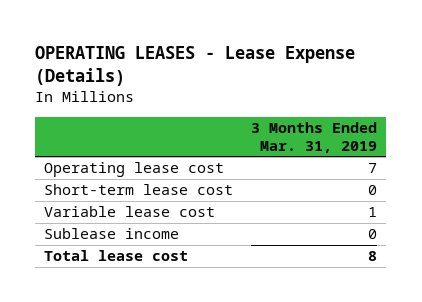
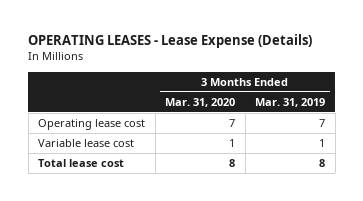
none -> [165,97,236,107] Mar. 31, 2020
[44,184,234,196] Short-term lease cost -> none
[44,228,180,240] Sublease income -> none

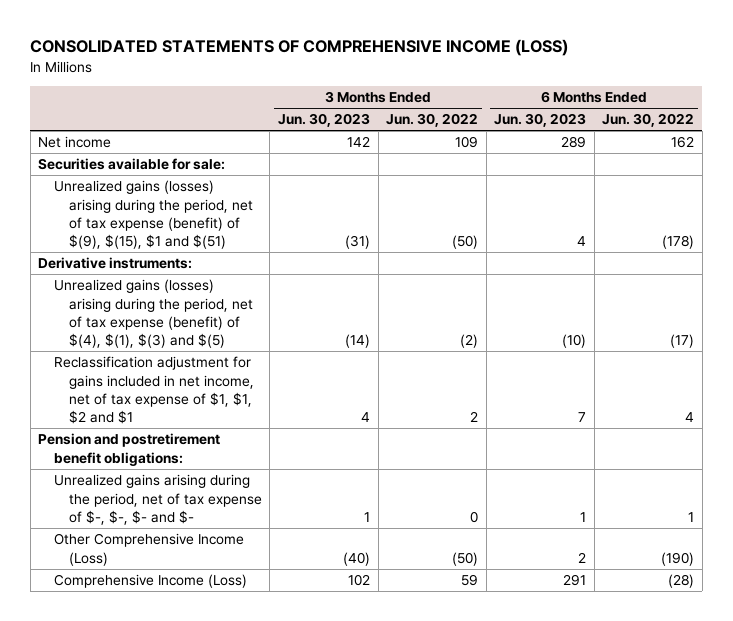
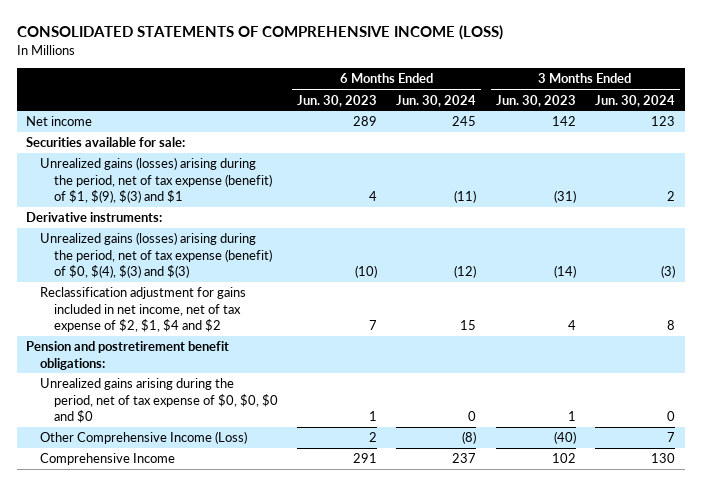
[386,113,479,128] Jun. 30, 2022 -> none
[602,113,695,128] Jun. 30, 2022 -> none
none -> [396,94,477,107] Jun. 30, 2024
none -> [594,94,675,107] Jun. 30, 2024
[53,180,253,250] Unrealized gains (losses) arising during the period, net of tax expense (benefit) of $(9), $(15), $1 and $(51) -> [40,157,272,203] Unrealized gains (losses) arising during the period, net of tax expense (benefit) of $1, $(9), $(3) and $1
[53,279,253,349] Unrealized gains (losses) arising during the period, net of tax expense (benefit) of $(4), $(1), $(3) and $(5) -> [40,232,272,278] Unrealized gains (losses) arising during the period, net of tax expense (benefit) of $0, $(4), $(3) and $(3)
[53,356,254,425] Reclassification adjustment for gains included in net income, net of tax expense of $1, $1, $2 and $1 -> [40,287,247,332] Reclassification adjustment for gains included in net income, net of tax expense of $2, $1, $4 and $2
[53,474,262,525] Unrealized gains arising during the period, net of tax expense of $-, $-, $- and $- -> [40,378,278,423] Unrealized gains arising during the period, net of tax expense of $0, $0, $0 and $0
[53,574,247,589] Comprehensive Income (Loss) -> [40,453,176,466] Comprehensive Income

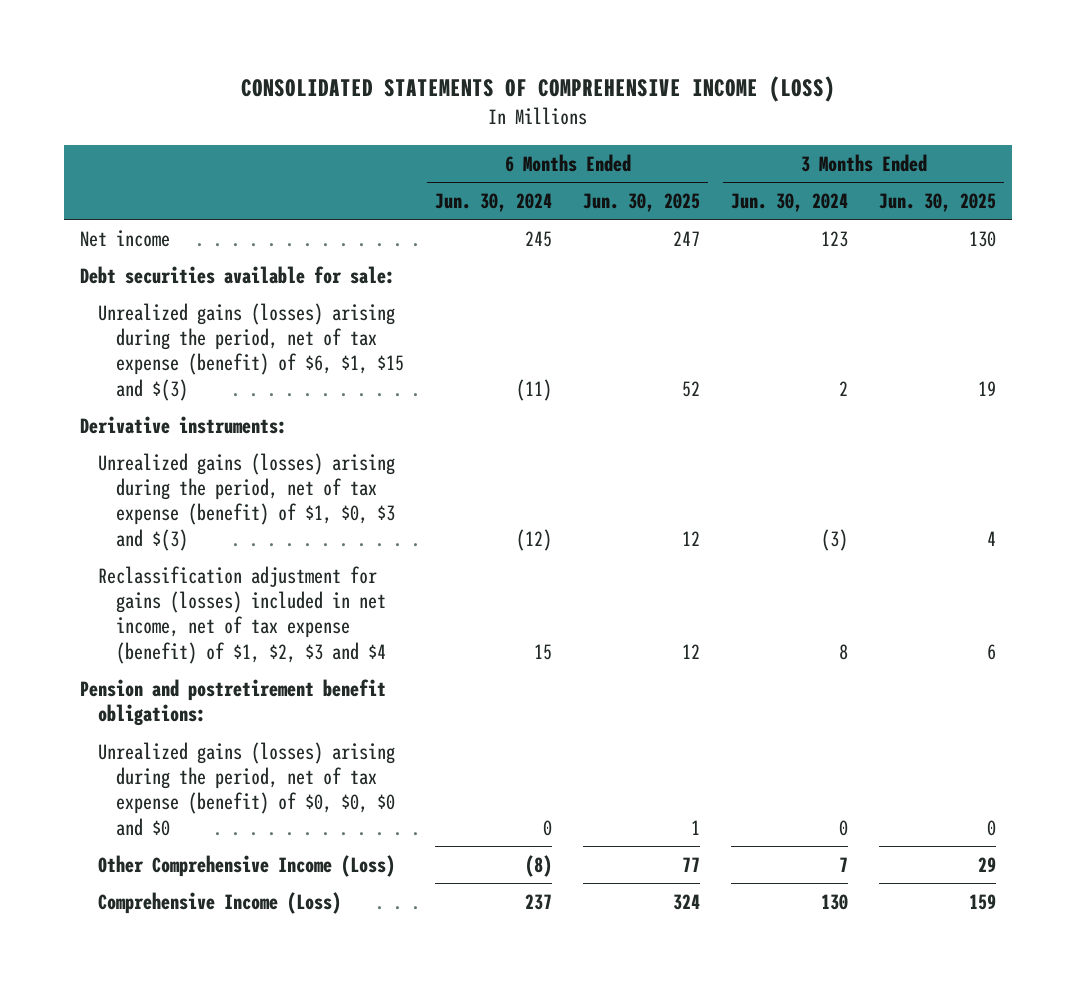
[297,94,378,107] Jun. 30, 2023 -> none
[495,94,576,107] Jun. 30, 2023 -> none
none -> [583,192,701,212] Jun. 30, 2025
none -> [879,192,997,212] Jun. 30, 2025
[26,137,186,148] Securities available for sale: -> [79,265,395,284] Debt securities available for sale:
[40,157,272,203] Unrealized gains (losses) arising during the period, net of tax expense (benefit) of $1, $(9), $(3) and $1 -> [97,302,404,401] Unrealized gains (losses) arising during the period, net of tax expense (benefit) of $6, $1, $15 and $(3)
[40,232,272,278] Unrealized gains (losses) arising during the period, net of tax expense (benefit) of $0, $(4), $(3) and $(3) -> [97,452,395,551] Unrealized gains (losses) arising during the period, net of tax expense (benefit) of $1, $0, $3 and $(3)
[40,287,247,332] Reclassification adjustment for gains included in net income, net of tax expense of $2, $1, $4 and $2 -> [97,565,386,664] Reclassification adjustment for gains (losses) included in net income, net of tax expense (benefit) of $1, $2, $3 and $4
[40,378,278,423] Unrealized gains arising during the period, net of tax expense of $0, $0, $0 and $0 -> [97,741,395,836] Unrealized gains (losses) arising during the period, net of tax expense (benefit) of $0, $0, $0 and $0
[40,453,176,466] Comprehensive Income -> [97,891,341,914] Comprehensive Income (Loss)

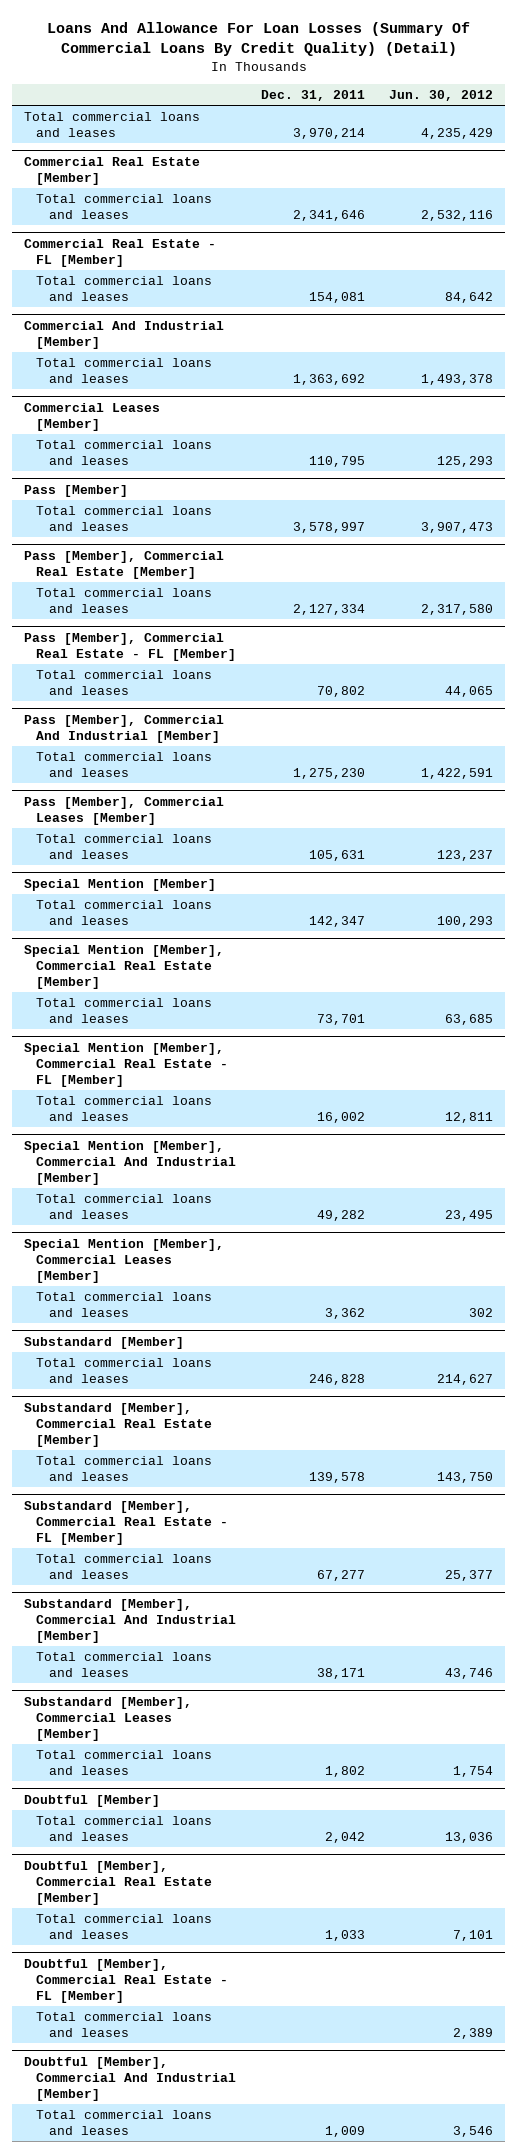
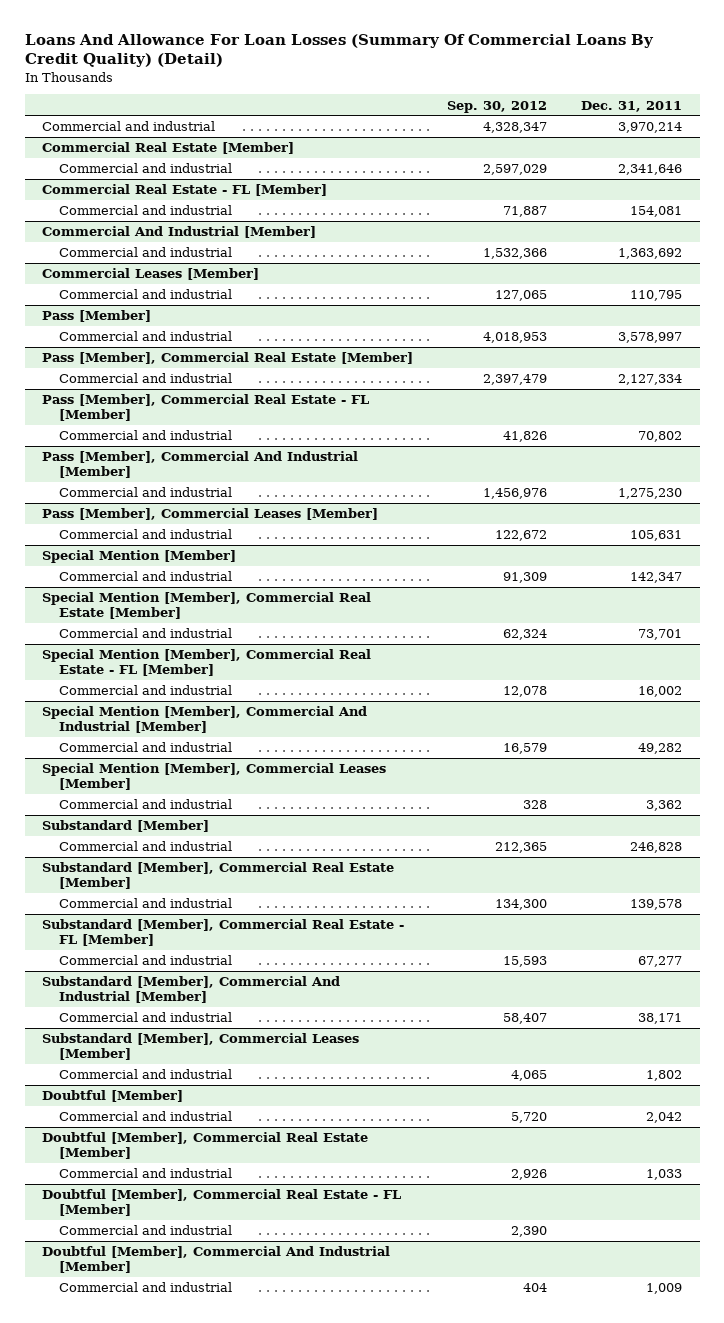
[388,89,493,101] Jun. 30, 2012 -> none
none -> [447,100,548,113] Sep. 30, 2012
[24,112,201,138] Total commercial loans and leases -> [41,121,215,132] Commercial and industrial
[36,194,213,220] Total commercial loans and leases -> [59,163,233,174] Commercial and industrial
[36,276,213,302] Total commercial loans and leases -> [59,205,233,216] Commercial and industrial
[36,358,213,384] Total commercial loans and leases -> [59,247,233,258] Commercial and industrial
[36,440,213,466] Total commercial loans and leases -> [59,289,233,300] Commercial and industrial
[36,506,213,532] Total commercial loans and leases -> [59,331,233,342] Commercial and industrial
[36,588,213,614] Total commercial loans and leases -> [59,373,233,384] Commercial and industrial
[36,670,213,696] Total commercial loans and leases -> [59,430,233,441] Commercial and industrial
[36,752,213,778] Total commercial loans and leases -> [59,487,233,498] Commercial and industrial
[36,834,213,860] Total commercial loans and leases -> [59,529,233,540] Commercial and industrial
[36,900,213,926] Total commercial loans and leases -> [59,571,233,582] Commercial and industrial
[36,998,213,1024] Total commercial loans and leases -> [59,628,233,639] Commercial and industrial
[36,1096,213,1122] Total commercial loans and leases -> [59,685,233,696] Commercial and industrial
[36,1194,213,1220] Total commercial loans and leases -> [59,742,233,753] Commercial and industrial
[36,1292,213,1318] Total commercial loans and leases -> [59,799,233,810] Commercial and industrial
[36,1358,213,1384] Total commercial loans and leases -> [59,841,233,852] Commercial and industrial
[36,1456,213,1482] Total commercial loans and leases -> [59,898,233,909] Commercial and industrial
[36,1554,213,1580] Total commercial loans and leases -> [59,955,233,966] Commercial and industrial
[36,1652,213,1678] Total commercial loans and leases -> [59,1012,233,1023] Commercial and industrial
[36,1750,213,1776] Total commercial loans and leases -> [59,1069,233,1080] Commercial and industrial
[36,1816,213,1842] Total commercial loans and leases -> [59,1111,233,1122] Commercial and industrial
[36,1914,213,1940] Total commercial loans and leases -> [59,1168,233,1179] Commercial and industrial
[36,2012,213,2038] Total commercial loans and leases -> [59,1225,233,1236] Commercial and industrial
[36,2110,213,2136] Total commercial loans and leases -> [59,1282,233,1293] Commercial and industrial

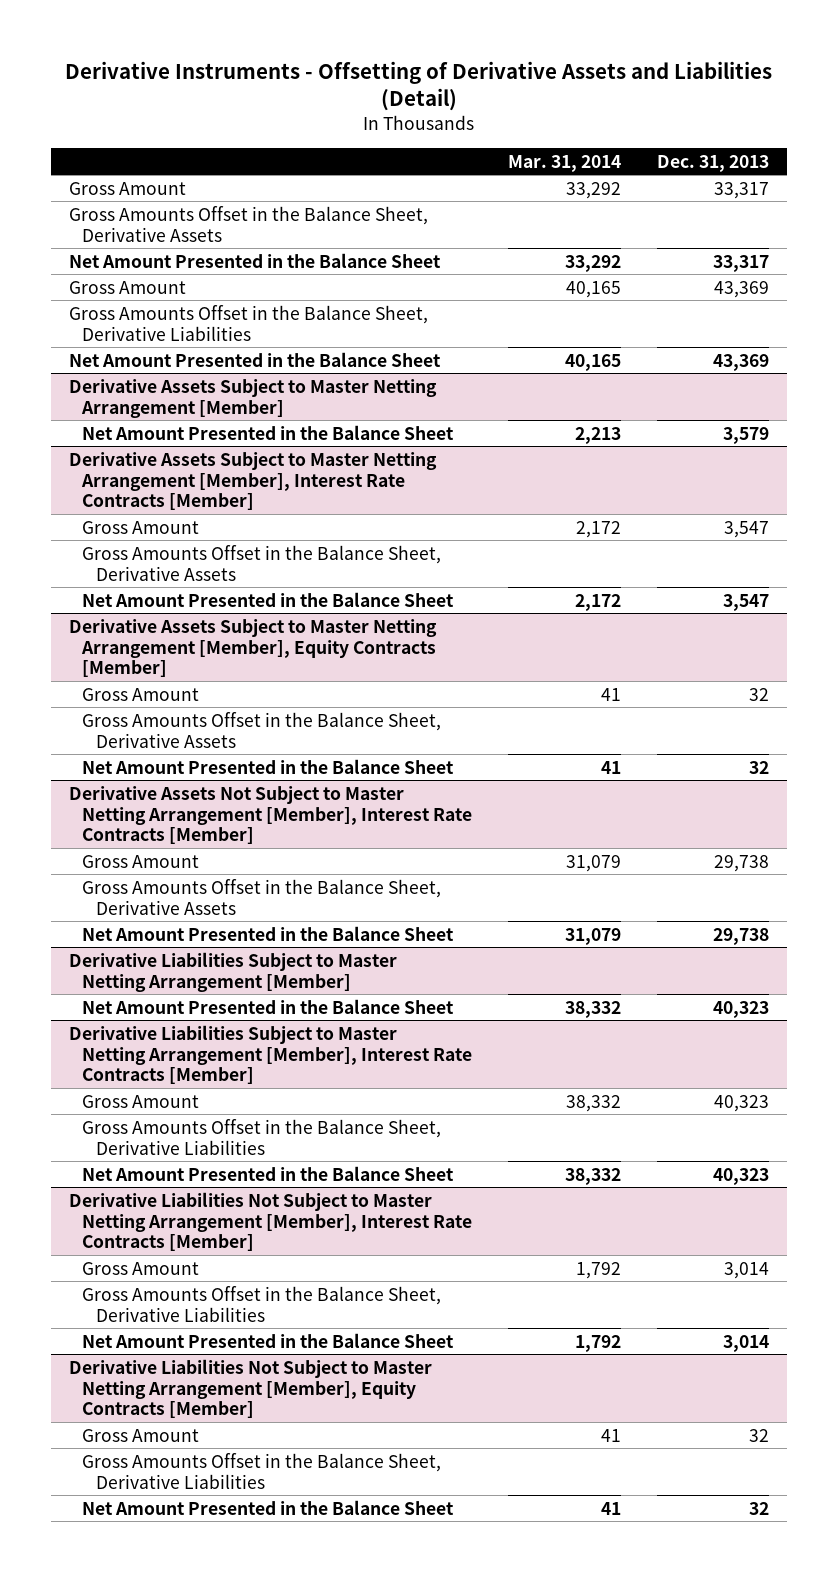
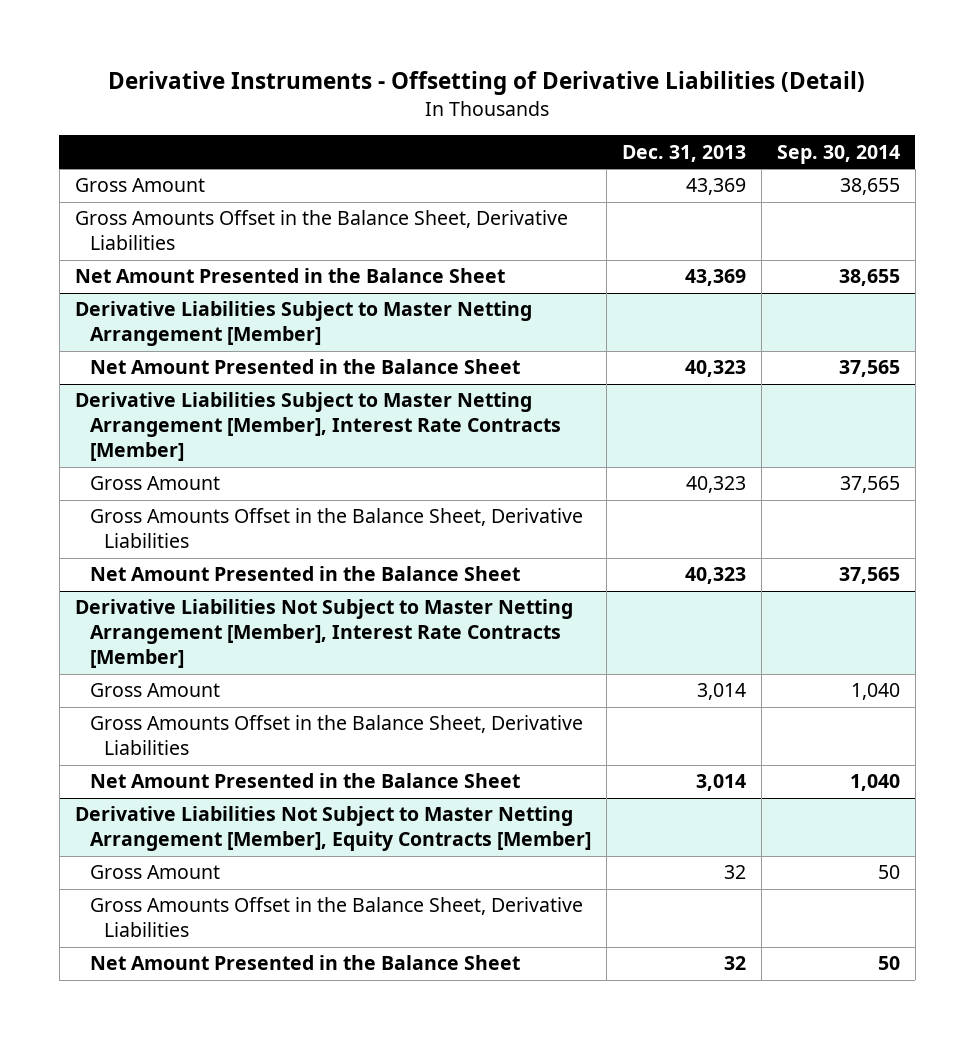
[65,60,773,112] Derivative Instruments - Offsetting of Derivative Assets and Liabilities (Detail) -> [108,71,866,96] Derivative Instruments - Offsetting of Derivative Liabilities (Detail)
[508,154,622,172] Mar. 31, 2014 -> none
none -> [776,144,900,164] Sep. 30, 2014
[69,181,187,195] Gross Amount -> none
[69,205,429,242] Gross Amounts Offset in the Balance Sheet, Derivative Assets -> none
[69,252,442,268] Net Amount Presented in the Balance Sheet -> none
[69,378,438,418] Derivative Assets Subject to Master Netting Arrangement [Member] -> none
[82,424,455,440] Net Amount Presented in the Balance Sheet -> none
[69,451,438,511] Derivative Assets Subject to Master Netting Arrangement [Member], Interest Rate Contracts [Member] -> none
[82,520,200,534] Gross Amount -> none
[82,544,442,581] Gross Amounts Offset in the Balance Sheet, Derivative Assets -> none
[82,591,455,607] Net Amount Presented in the Balance Sheet -> none
[69,618,438,678] Derivative Assets Subject to Master Netting Arrangement [Member], Equity Contracts [Member] -> none
[82,687,200,701] Gross Amount -> none
[82,711,442,748] Gross Amounts Offset in the Balance Sheet, Derivative Assets -> none
[82,758,455,774] Net Amount Presented in the Balance Sheet -> none
[69,785,473,845] Derivative Assets Not Subject to Master Netting Arrangement [Member], Interest Rate Contracts [Member] -> none
[82,854,200,868] Gross Amount -> none
[82,878,442,915] Gross Amounts Offset in the Balance Sheet, Derivative Assets -> none
[82,925,455,941] Net Amount Presented in the Balance Sheet -> none

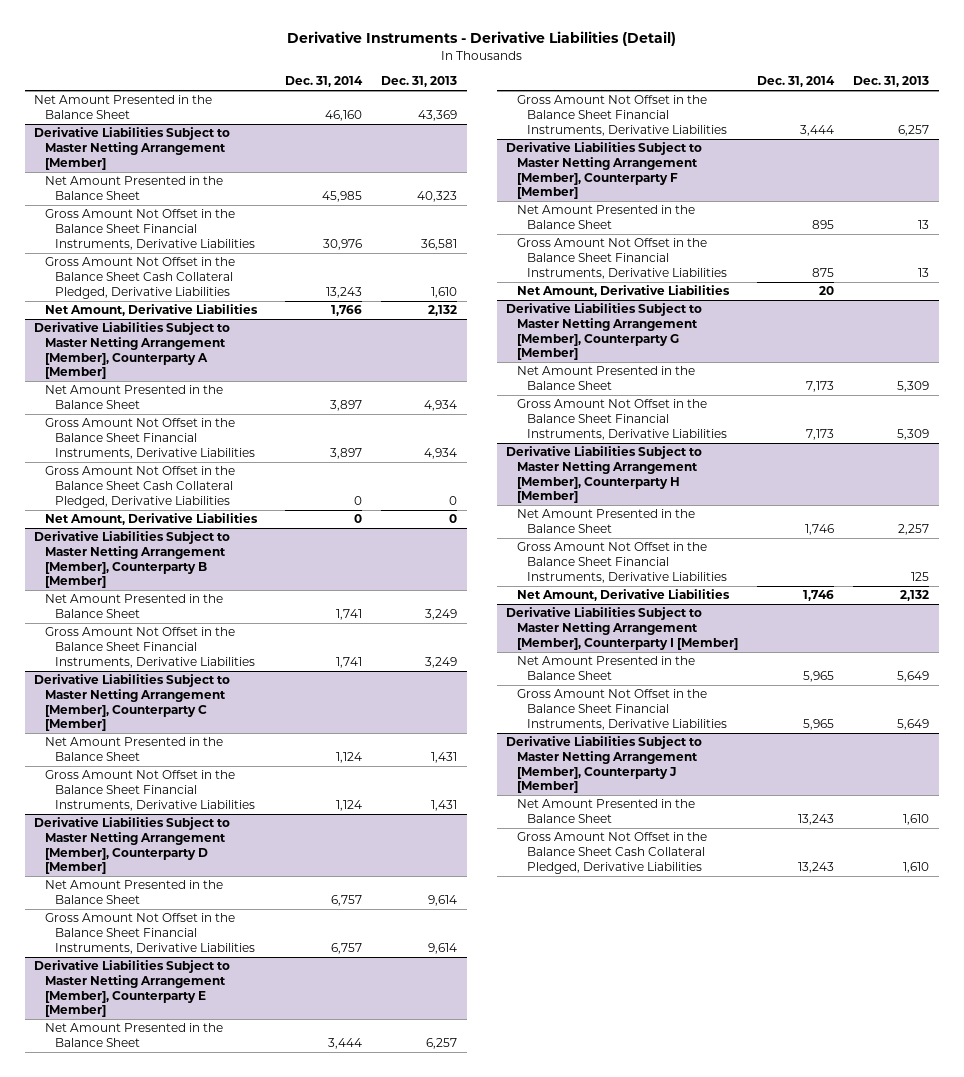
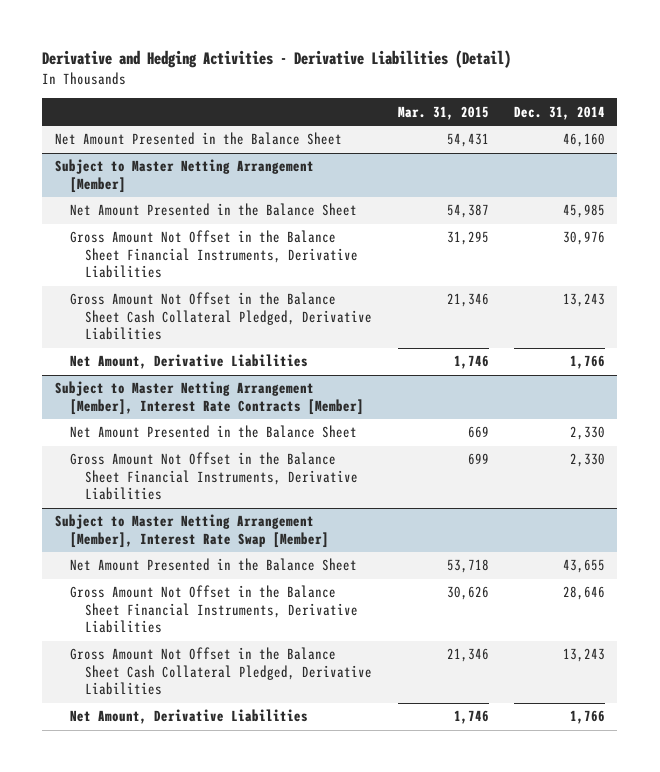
[286,31,676,47] Derivative Instruments - Derivative Liabilities (Detail) -> [42,50,512,69] Derivative and Hedging Activities - Derivative Liabilities (Detail)
[381,76,458,88] Dec. 31, 2013 -> none
none -> [397,105,489,120] Mar. 31, 2015
[34,127,231,170] Derivative Liabilities Subject to Master Netting Arrangement [Member] -> [54,159,314,193] Subject to Master Netting Arrangement [Member]
[34,322,231,380] Derivative Liabilities Subject to Master Netting Arrangement [Member], Counterparty A [Member] -> none
[44,466,235,508] Gross Amount Not Offset in the Balance Sheet Cash Collateral Pledged, Derivative Liabilities -> none
[44,513,258,526] Net Amount, Derivative Liabilities -> none
[34,531,231,589] Derivative Liabilities Subject to Master Netting Arrangement [Member], Counterparty B [Member] -> none
[34,674,231,732] Derivative Liabilities Subject to Master Netting Arrangement [Member], Counterparty C [Member] -> none
[44,737,223,762] Net Amount Presented in the Balance Sheet -> none
[44,770,255,811] Gross Amount Not Offset in the Balance Sheet Financial Instruments, Derivative Liabilities -> none
[34,817,231,875] Derivative Liabilities Subject to Master Netting Arrangement [Member], Counterparty D [Member] -> none
[44,880,223,905] Net Amount Presented in the Balance Sheet -> none
[44,913,255,954] Gross Amount Not Offset in the Balance Sheet Financial Instruments, Derivative Liabilities -> none
[34,960,231,1018] Derivative Liabilities Subject to Master Netting Arrangement [Member], Counterparty E [Member] -> none
[44,1023,223,1048] Net Amount Presented in the Balance Sheet -> none
[516,95,727,136] Gross Amount Not Offset in the Balance Sheet Financial Instruments, Derivative Liabilities -> none
[506,142,703,200] Derivative Liabilities Subject to Master Netting Arrangement [Member], Counterparty F [Member] -> none
[516,205,695,230] Net Amount Presented in the Balance Sheet -> none
[516,238,727,279] Gross Amount Not Offset in the Balance Sheet Financial Instruments, Derivative Liabilities -> none
[516,285,730,298] Net Amount, Derivative Liabilities -> none
[506,303,703,361] Derivative Liabilities Subject to Master Netting Arrangement [Member], Counterparty G [Member] -> none
[516,366,695,391] Net Amount Presented in the Balance Sheet -> none
[516,399,727,440] Gross Amount Not Offset in the Balance Sheet Financial Instruments, Derivative Liabilities -> none
[506,446,703,504] Derivative Liabilities Subject to Master Netting Arrangement [Member], Counterparty H [Member] -> none
[516,509,695,534] Net Amount Presented in the Balance Sheet -> none
[516,542,727,583] Gross Amount Not Offset in the Balance Sheet Financial Instruments, Derivative Liabilities -> none
[516,589,730,602] Net Amount, Derivative Liabilities -> none
[506,607,738,650] Derivative Liabilities Subject to Master Netting Arrangement [Member], Counterparty I [Member] -> none
[516,656,695,681] Net Amount Presented in the Balance Sheet -> none
[516,689,727,730] Gross Amount Not Offset in the Balance Sheet Financial Instruments, Derivative Liabilities -> none
[506,736,703,794] Derivative Liabilities Subject to Master Netting Arrangement [Member], Counterparty J [Member] -> none
[516,799,695,824] Net Amount Presented in the Balance Sheet -> none
none -> [54,381,365,415] Subject to Master Netting Arrangement [Member], Interest Rate Contracts [Member]
[329,400,362,412] 3,897 -> [569,426,605,441] 2,330
[329,447,362,459] 3,897 -> [569,453,605,468] 2,330
none -> [54,514,330,548] Subject to Master Netting Arrangement [Member], Interest Rate Swap [Member]
[335,609,362,621] 1,741 -> [562,559,605,574] 43,655
[335,656,362,668] 1,741 -> [562,586,605,601] 28,646
none -> [70,709,309,725] Net Amount, Derivative Liabilities

